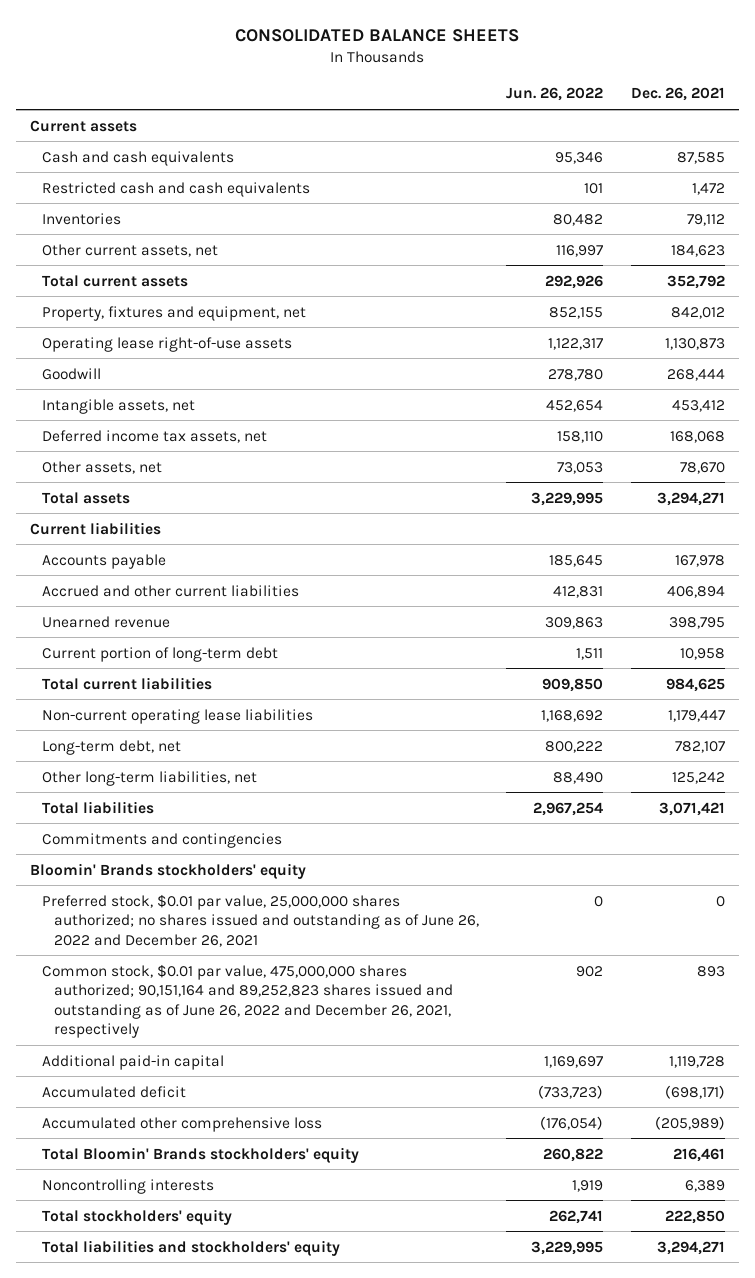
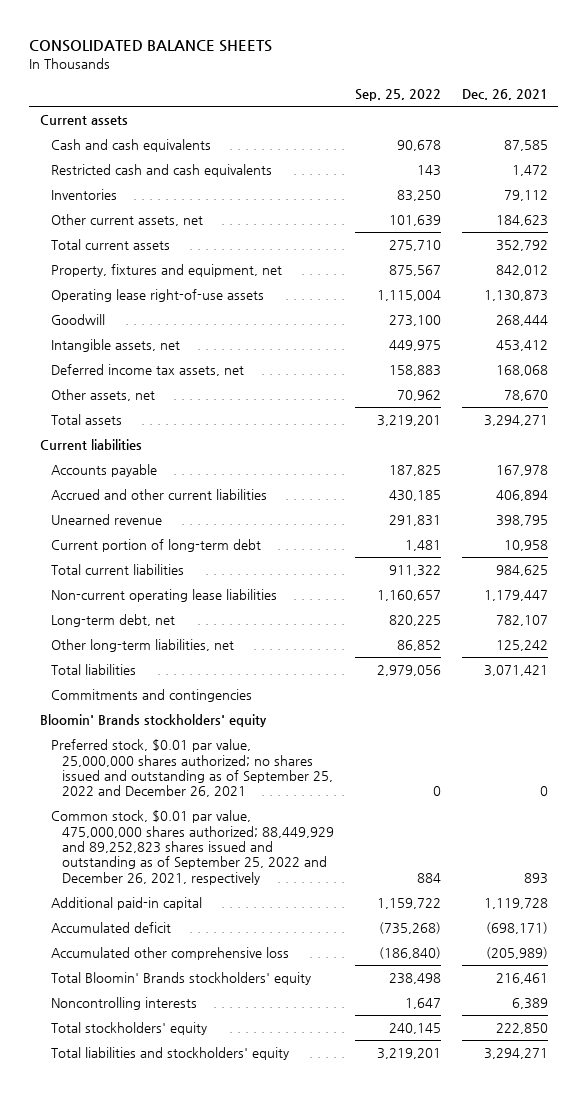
[506,87,604,102] Jun. 26, 2022 -> none
none -> [354,89,441,102] Sep. 25, 2022
[42,893,480,947] Preferred stock, $0.01 par value, 25,000,000 shares authorized; no shares issued and outstanding as of June 26, 2022 and December 26, 2021 -> [50,739,334,798] Preferred stock, $0.01 par value, 25,000,000 shares authorized; no shares issued and outstanding as of September 25, 2022 and December 26, 2021
[42,963,454,1038] Common stock, $0.01 par value, 475,000,000 shares authorized; 90,151,164 and 89,252,823 shares issued and outstanding as of June 26, 2022 and December 26, 2021, respectively -> [50,810,335,885] Common stock, $0.01 par value, 475,000,000 shares authorized; 88,449,929 and 89,252,823 shares issued and outstanding as of September 25, 2022 and December 26, 2021, respectively

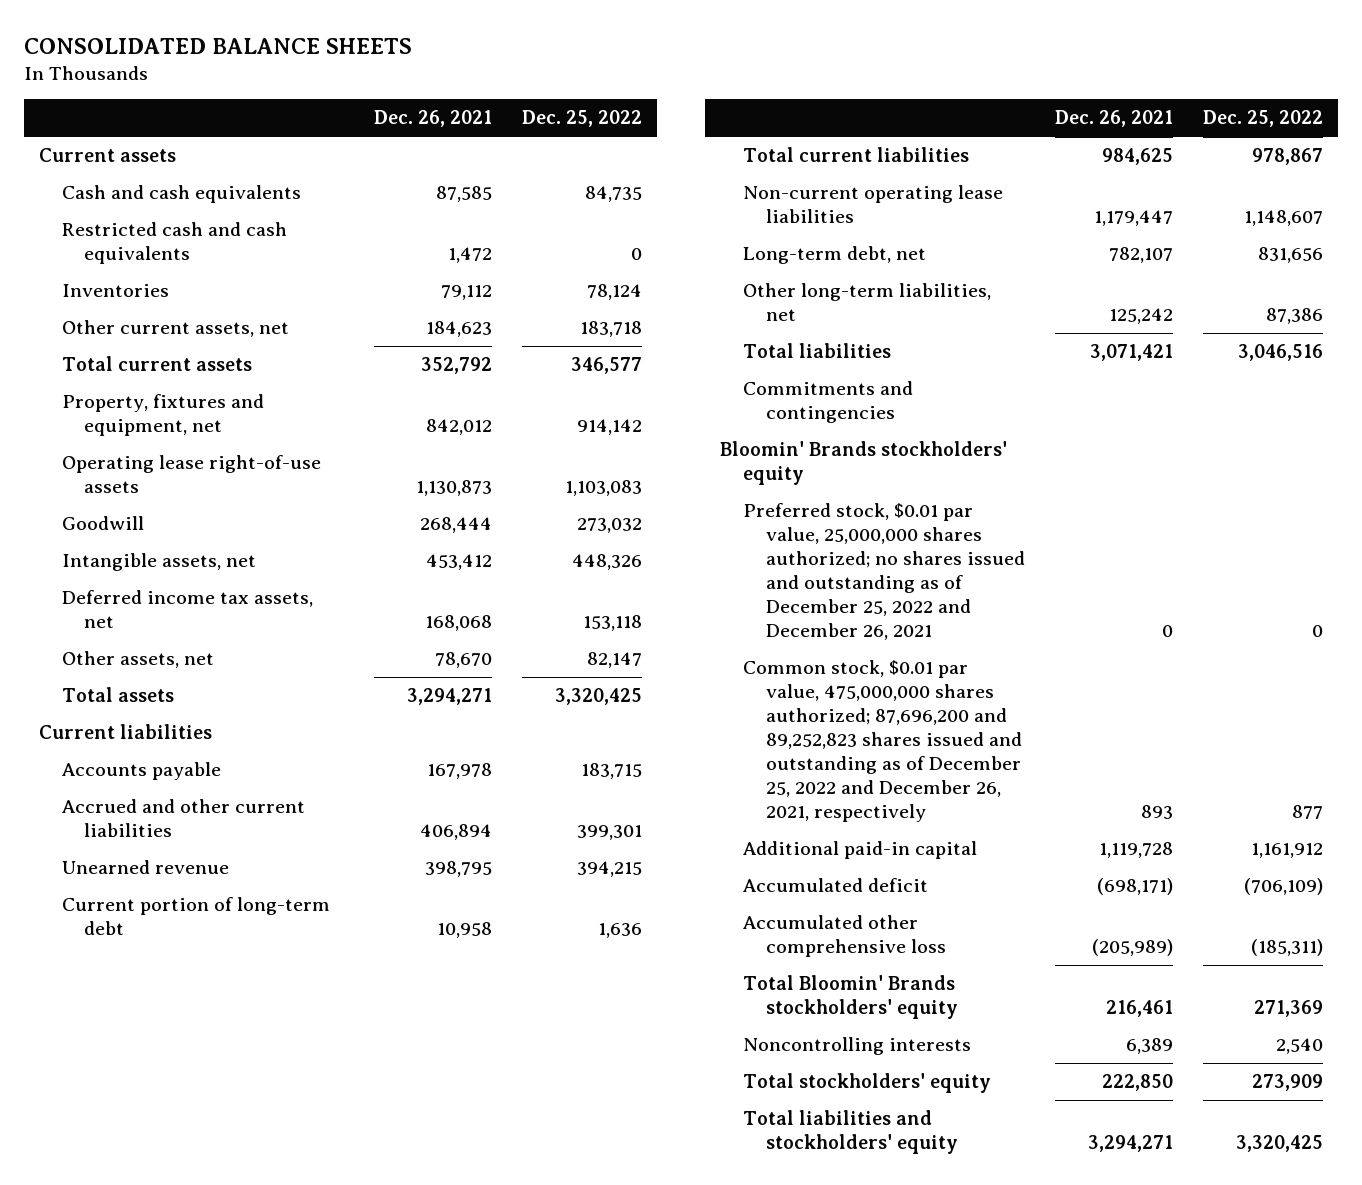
[354,89,441,102] Sep. 25, 2022 -> none
none -> [521,110,642,128] Dec. 25, 2022
[50,739,334,798] Preferred stock, $0.01 par value, 25,000,000 shares authorized; no shares issued and outstanding as of September 25, 2022 and December 26, 2021 -> [743,503,1025,641] Preferred stock, $0.01 par value, 25,000,000 shares authorized; no shares issued and outstanding as of December 25, 2022 and December 26, 2021
[50,810,335,885] Common stock, $0.01 par value, 475,000,000 shares authorized; 88,449,929 and 89,252,823 shares issued and outstanding as of September 25, 2022 and December 26, 2021, respectively -> [743,660,1022,822] Common stock, $0.01 par value, 475,000,000 shares authorized; 87,696,200 and 89,252,823 shares issued and outstanding as of December 25, 2022 and December 26, 2021, respectively

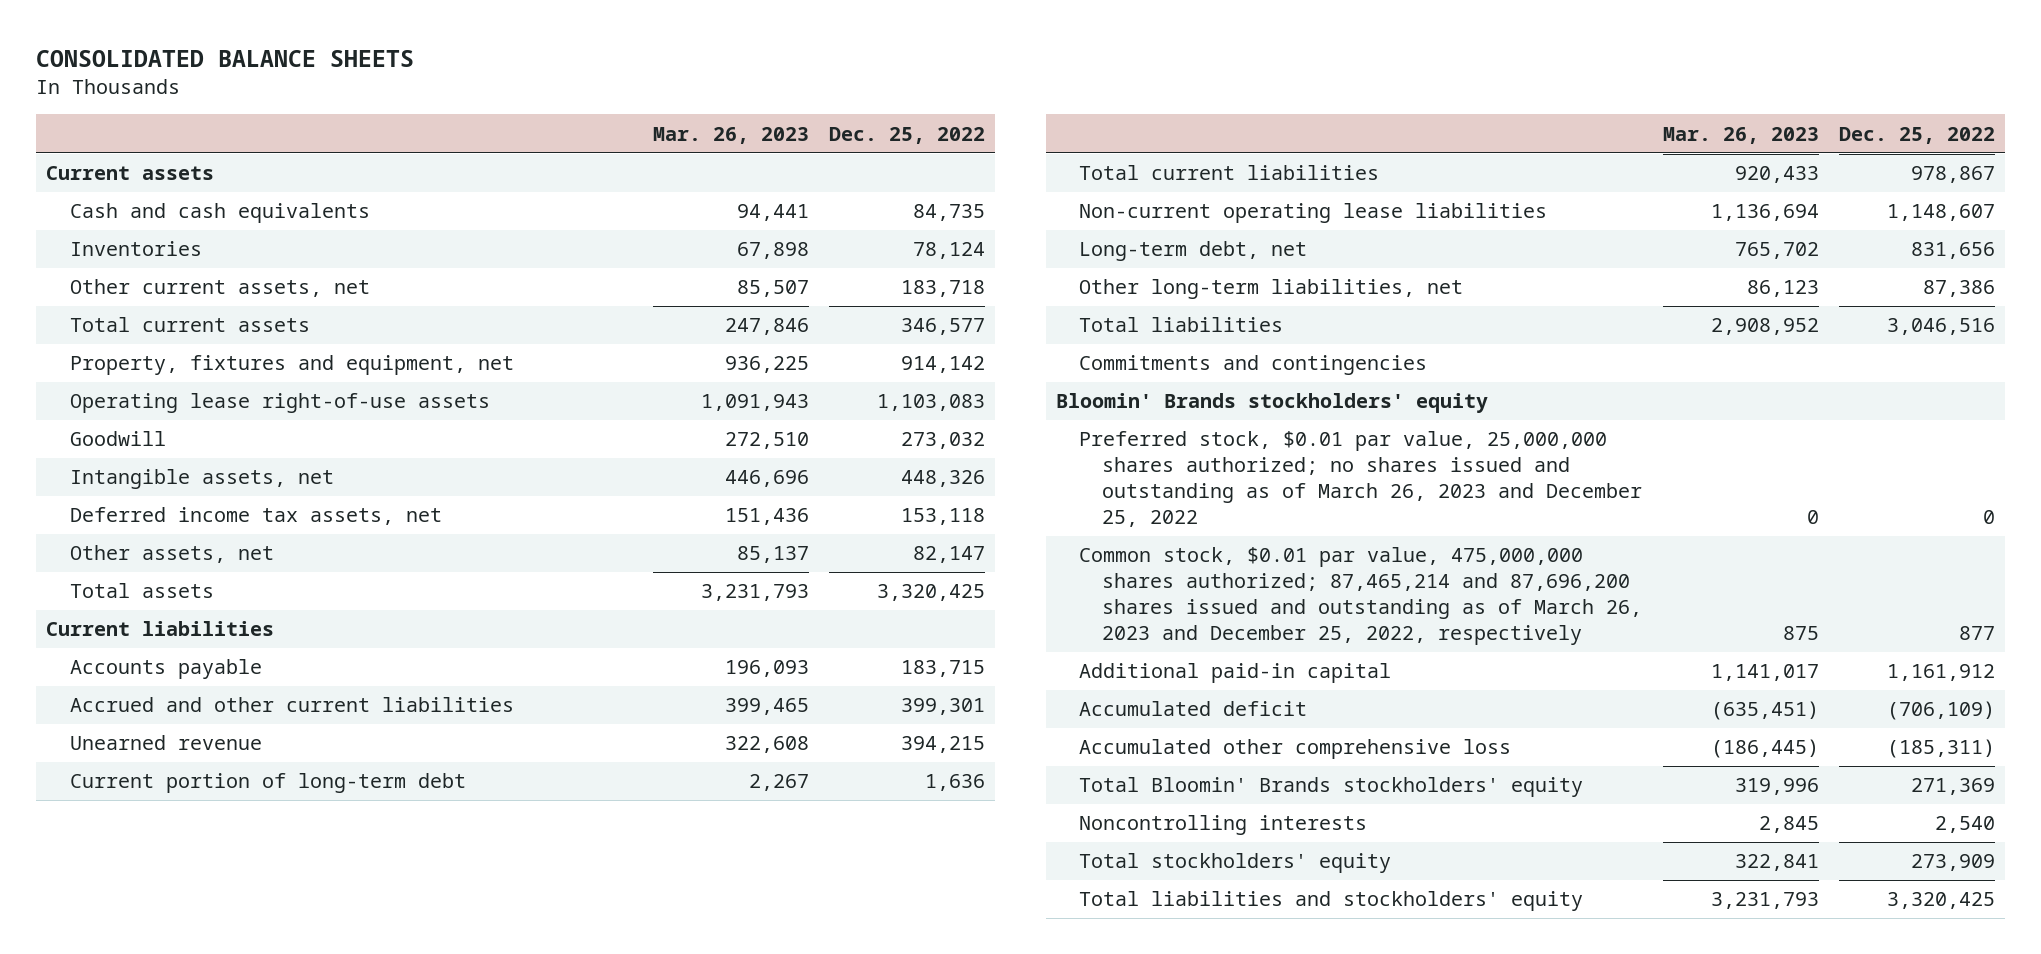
[373,110,492,128] Dec. 26, 2021 -> none
none -> [653,126,810,144] Mar. 26, 2023
[61,222,287,265] Restricted cash and cash equivalents -> none
[743,503,1025,641] Preferred stock, $0.01 par value, 25,000,000 shares authorized; no shares issued and outstanding as of December 25, 2022 and December 26, 2021 -> [1078,431,1643,527] Preferred stock, $0.01 par value, 25,000,000 shares authorized; no shares issued and outstanding as of March 26, 2023 and December 25, 2022
[743,660,1022,822] Common stock, $0.01 par value, 475,000,000 shares authorized; 87,696,200 and 89,252,823 shares issued and outstanding as of December 25, 2022 and December 26, 2021, respectively -> [1078,547,1643,645] Common stock, $0.01 par value, 475,000,000 shares authorized; 87,465,214 and 87,696,200 shares issued and outstanding as of March 26, 2023 and December 25, 2022, respectively

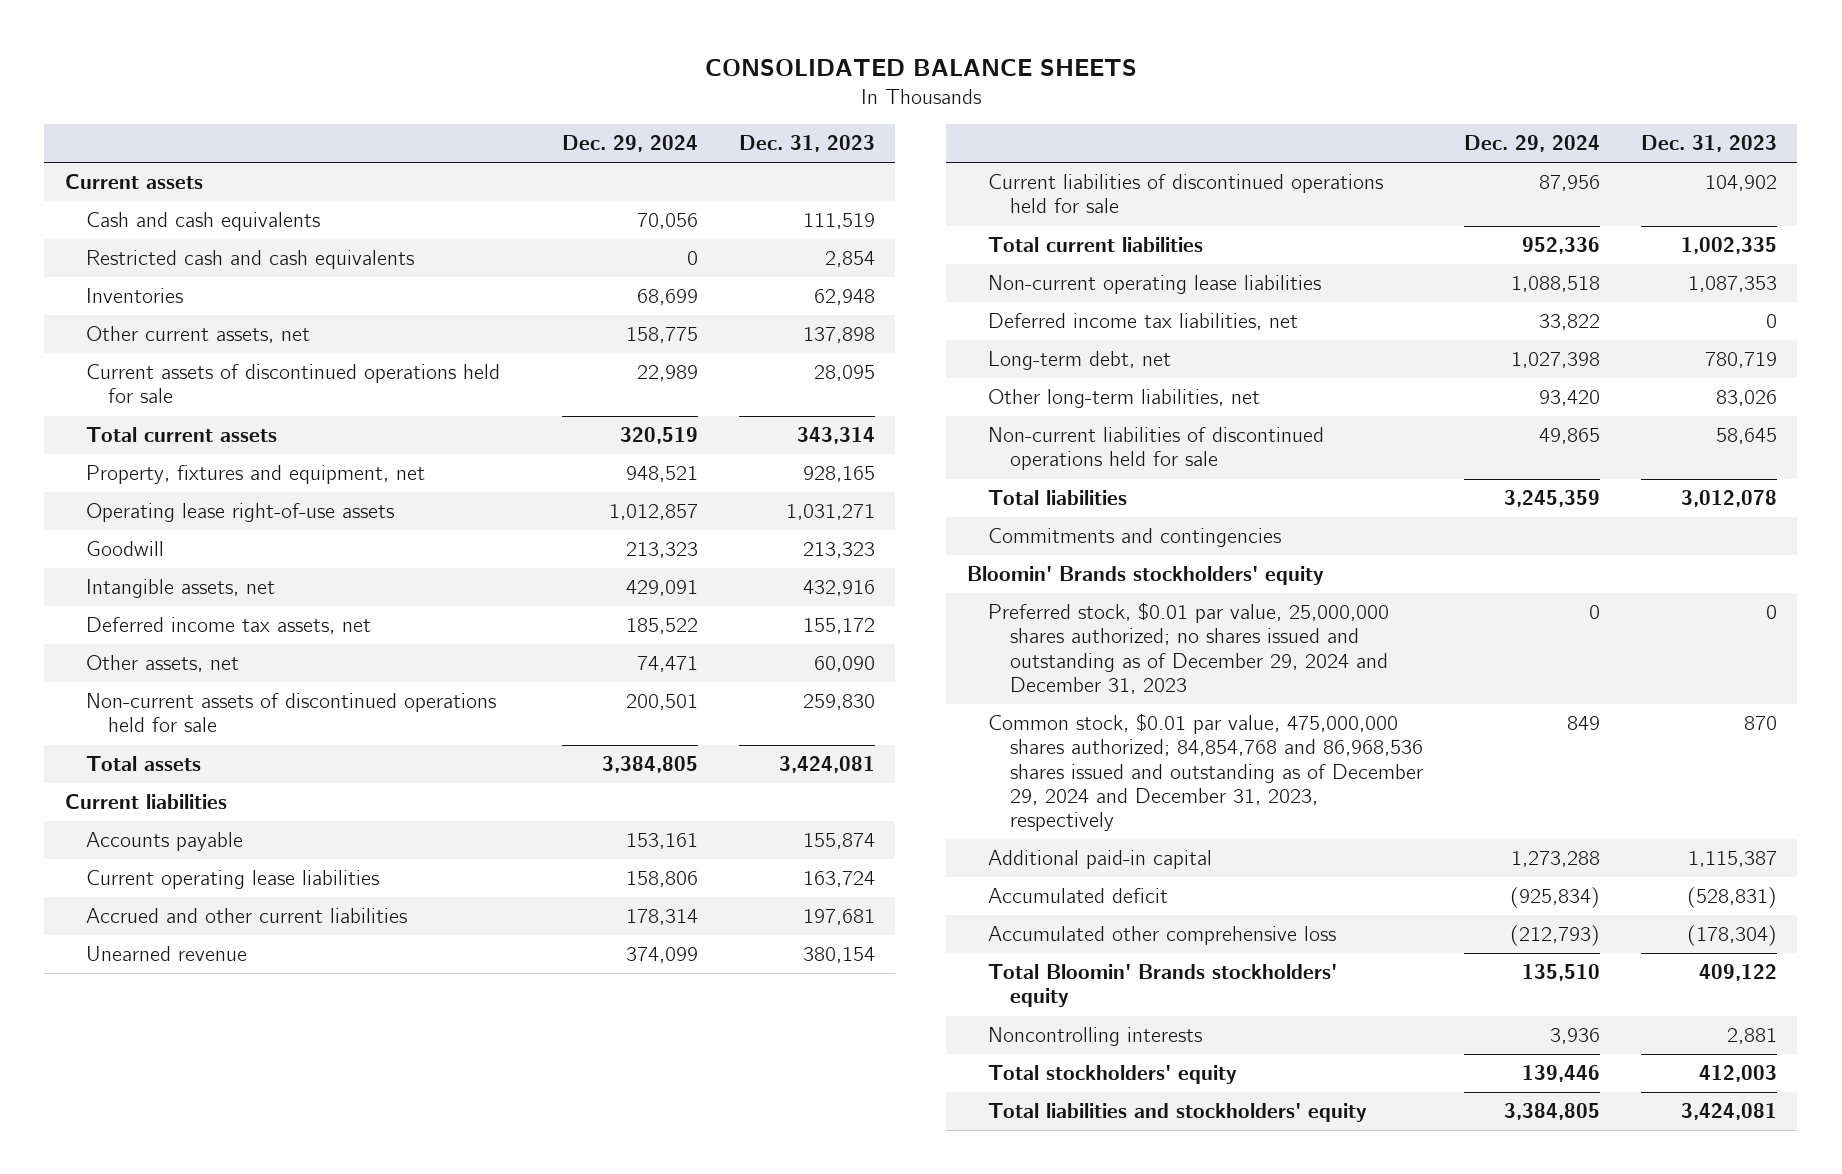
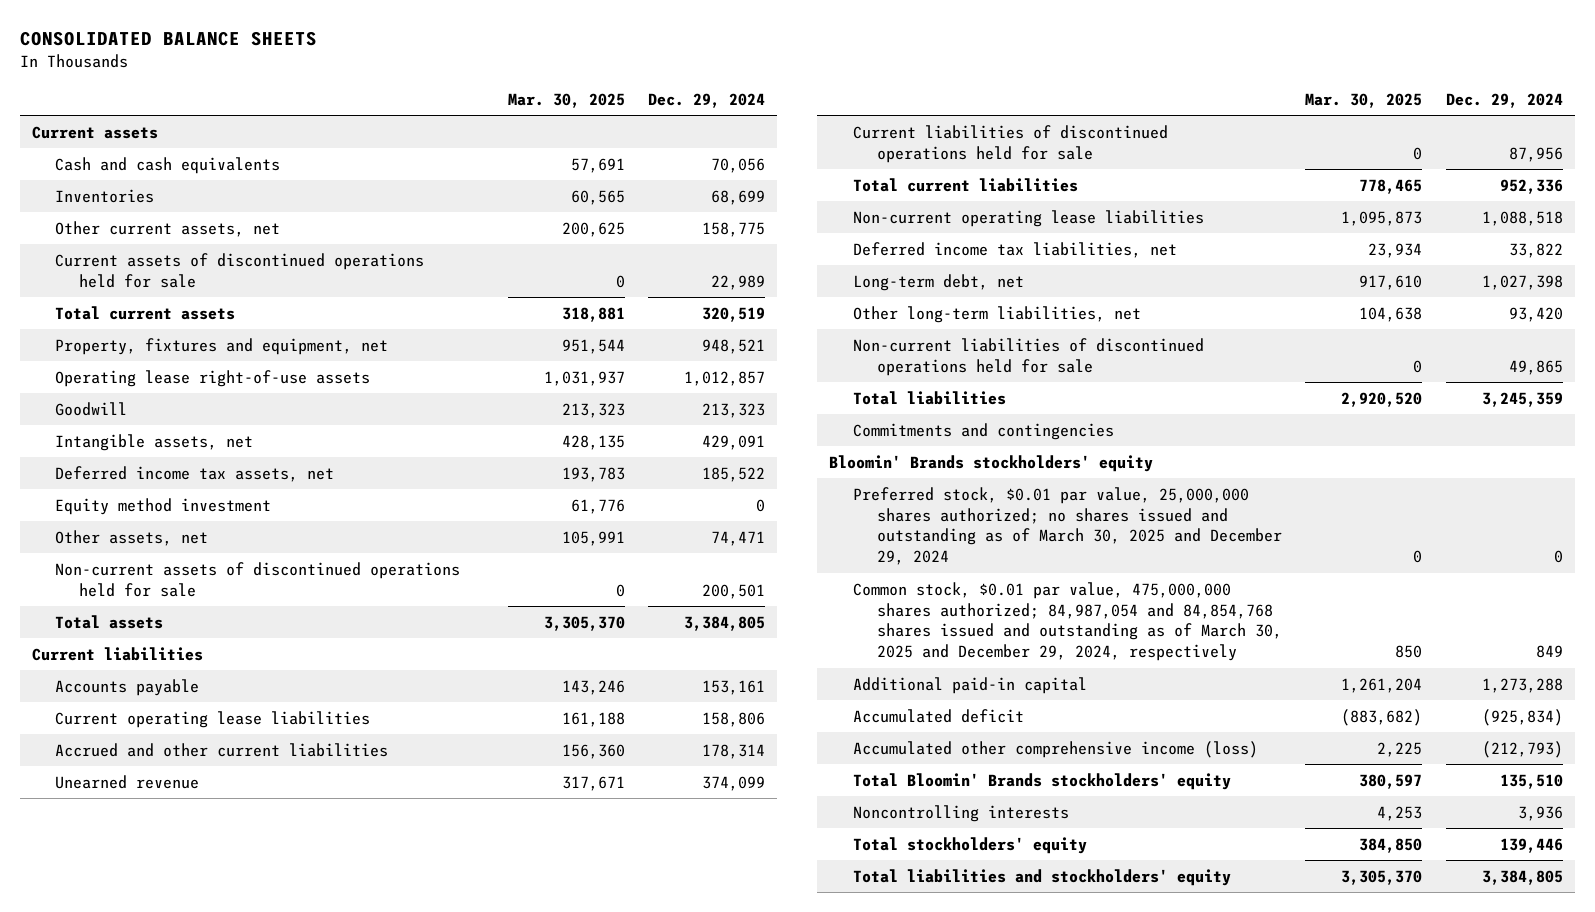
[738,135,875,153] Dec. 31, 2023 -> none
none -> [507,92,625,108] Mar. 30, 2025
[86,250,415,270] Restricted cash and cash equivalents -> none
none -> [55,497,272,515] Equity method investment
[988,602,1390,695] Preferred stock, $0.01 par value, 25,000,000 shares authorized; no shares issued and outstanding as of December 29, 2024 and December 31, 2023 -> [852,486,1282,566] Preferred stock, $0.01 par value, 25,000,000 shares authorized; no shares issued and outstanding as of March 30, 2025 and December 29, 2024
[988,713,1424,832] Common stock, $0.01 par value, 475,000,000 shares authorized; 84,854,768 and 86,968,536 shares issued and outstanding as of December 29, 2024 and December 31, 2023, respectively -> [852,581,1282,662] Common stock, $0.01 par value, 475,000,000 shares authorized; 84,987,054 and 84,854,768 shares issued and outstanding as of March 30, 2025 and December 29, 2024, respectively
[988,926,1337,946] Accumulated other comprehensive loss -> [852,740,1258,758] Accumulated other comprehensive income (loss)

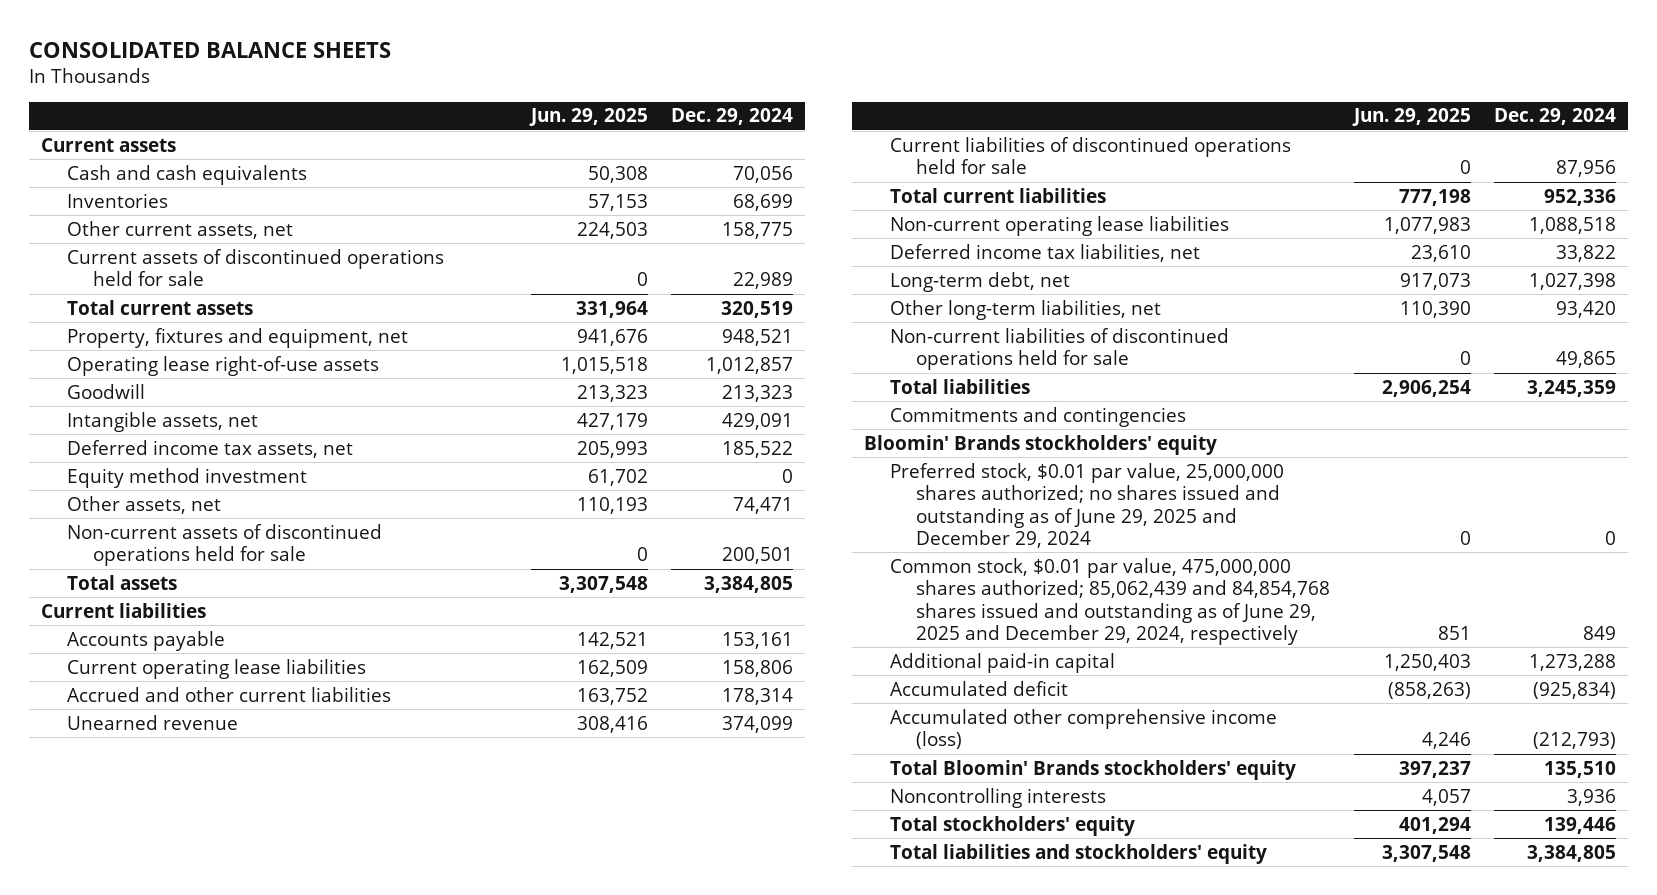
[507,92,625,108] Mar. 30, 2025 -> none
none -> [528,108,648,127] Jun. 29, 2025
[852,486,1282,566] Preferred stock, $0.01 par value, 25,000,000 shares authorized; no shares issued and outstanding as of March 30, 2025 and December 29, 2024 -> [889,462,1284,549] Preferred stock, $0.01 par value, 25,000,000 shares authorized; no shares issued and outstanding as of June 29, 2025 and December 29, 2024
[852,581,1282,662] Common stock, $0.01 par value, 475,000,000 shares authorized; 84,987,054 and 84,854,768 shares issued and outstanding as of March 30, 2025 and December 29, 2024, respectively -> [889,557,1331,646] Common stock, $0.01 par value, 475,000,000 shares authorized; 85,062,439 and 84,854,768 shares issued and outstanding as of June 29, 2025 and December 29, 2024, respectively

